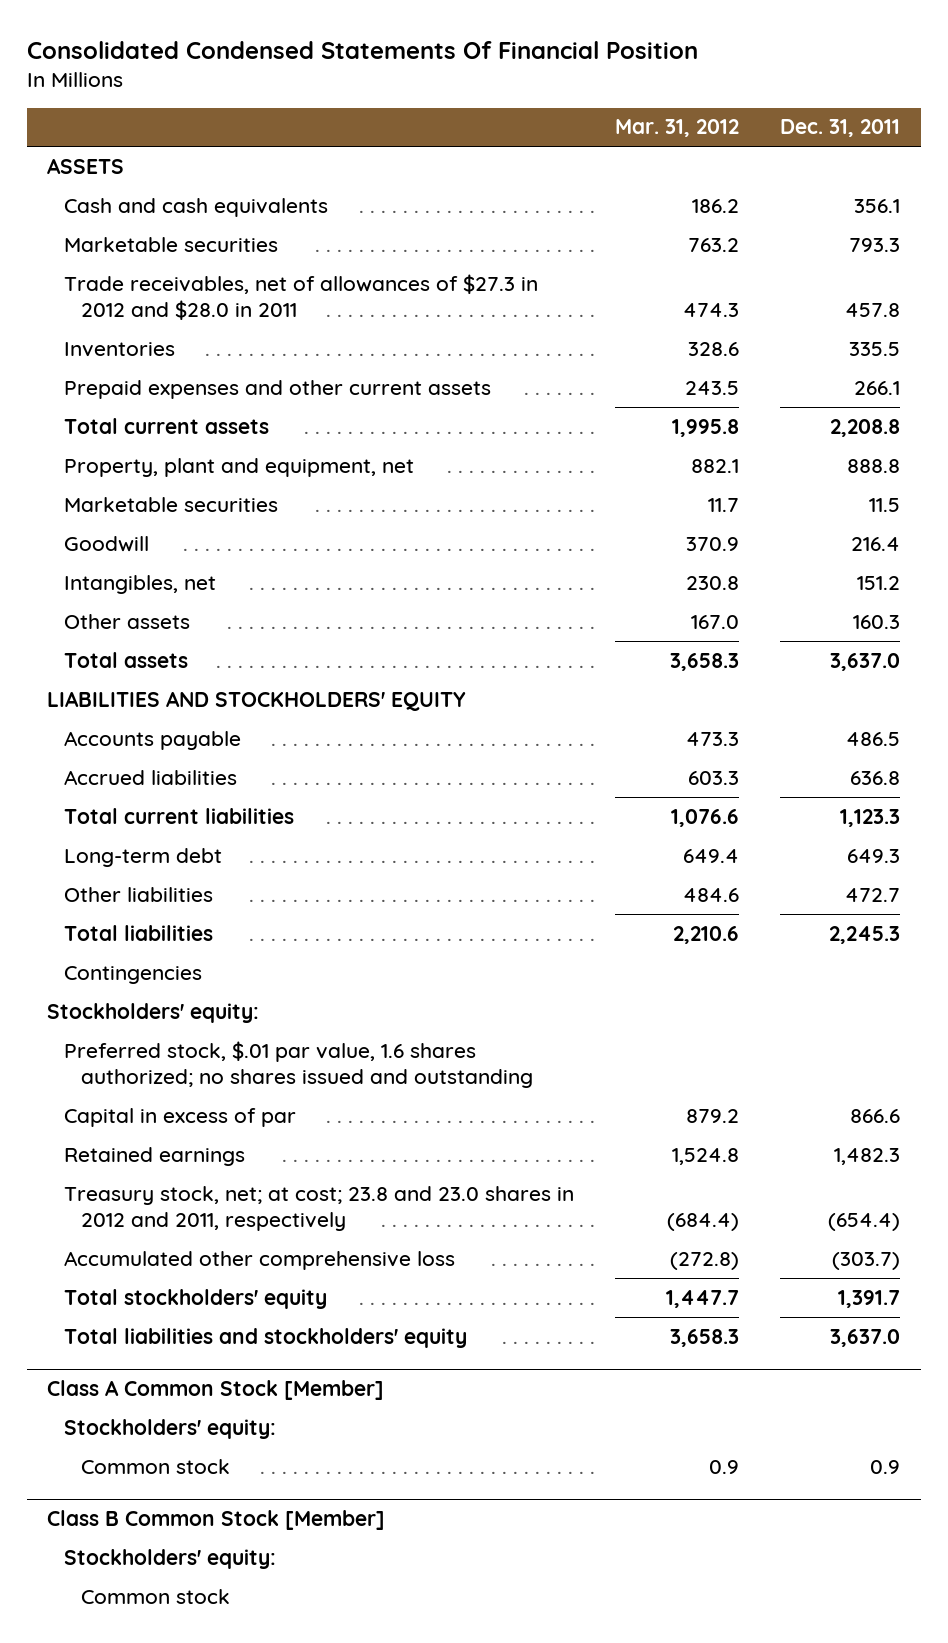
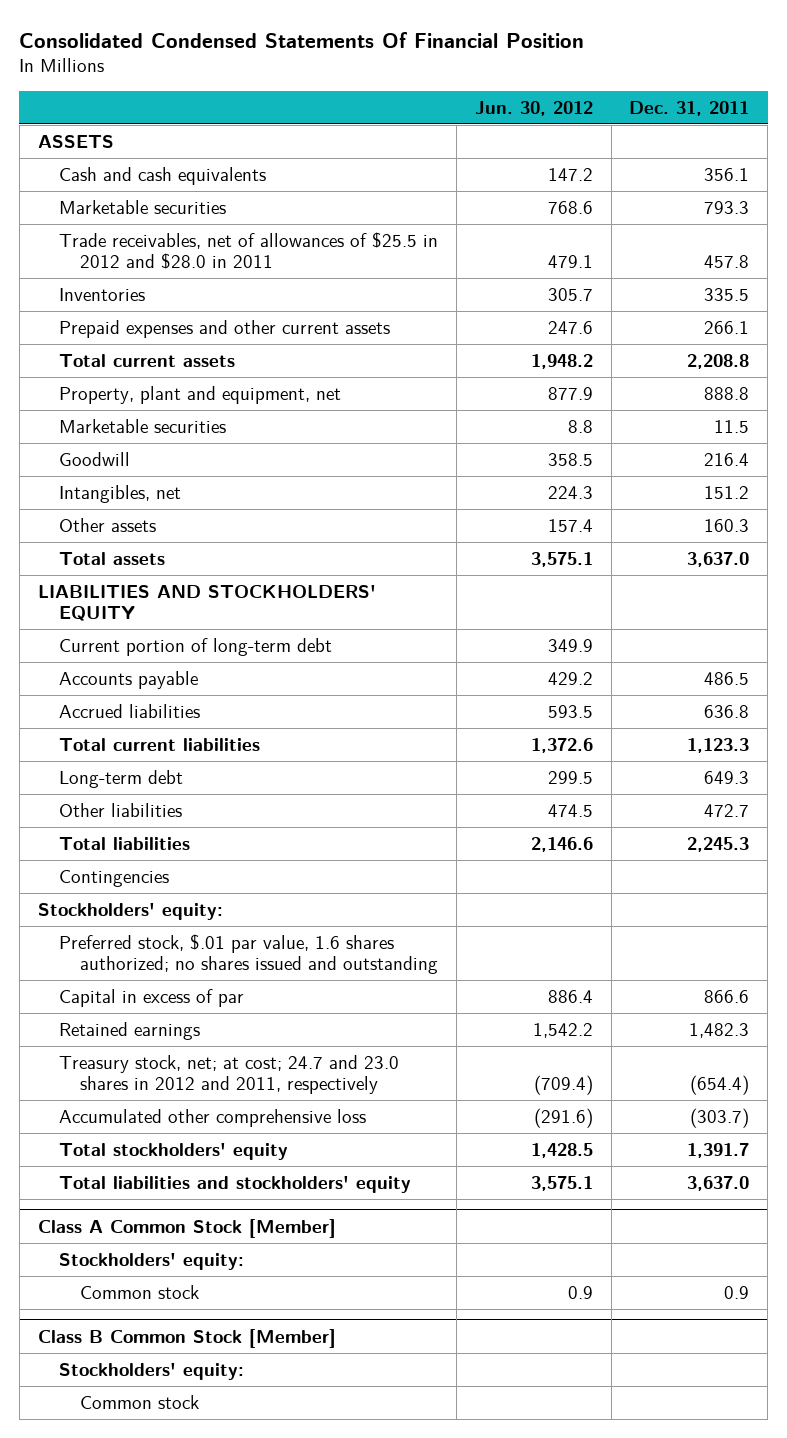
[615,119,740,138] Mar. 31, 2012 -> none
none -> [474,100,593,116] Jun. 30, 2012
[64,273,539,321] Trade receivables, net of allowances of $27.3 in 2012 and $28.0 in 2011 -> [58,231,438,270] Trade receivables, net of allowances of $25.5 in 2012 and $28.0 in 2011
none -> [58,637,332,656] Current portion of long-term debt
[64,1185,575,1232] Treasury stock, net; at cost; 23.8 and 23.0 shares in 2012 and 2011, respectively -> [58,1054,399,1095] Treasury stock, net; at cost; 24.7 and 23.0 shares in 2012 and 2011, respectively

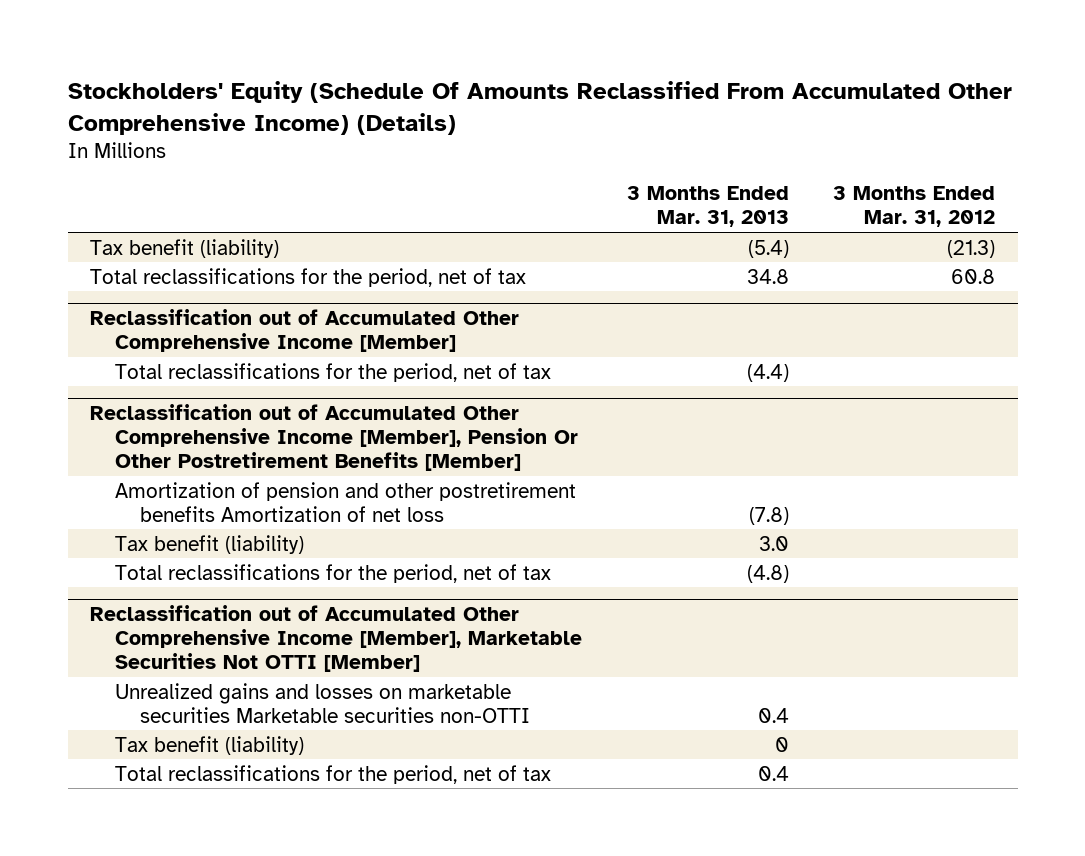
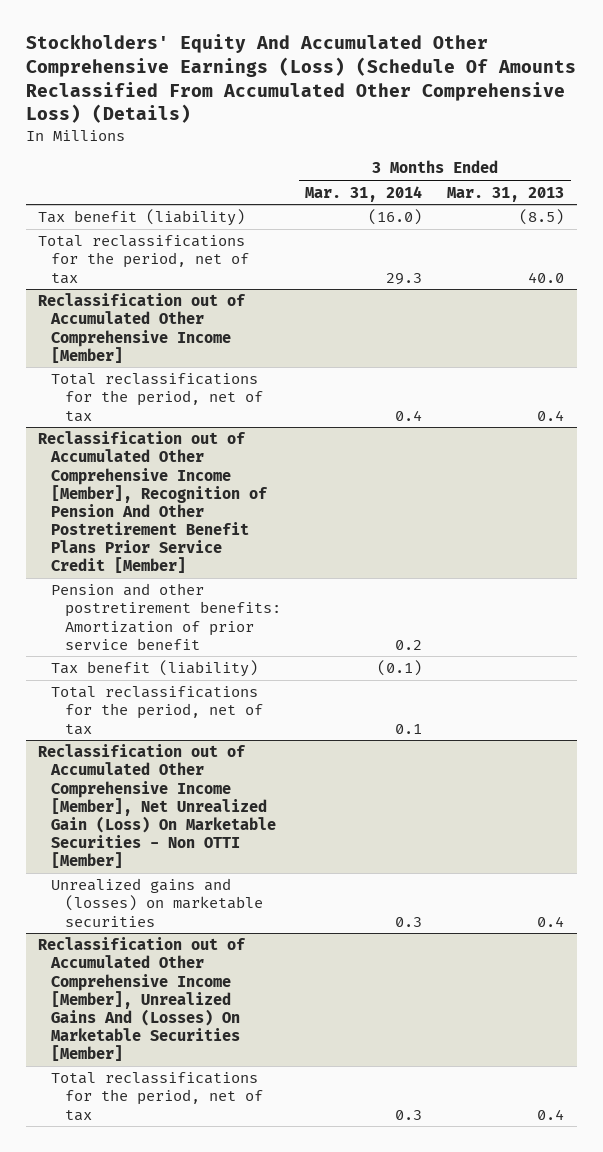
[67,81,1012,135] Stockholders' Equity (Schedule Of Amounts Reclassified From Accumulated Other Comprehensive Income) (Details) -> [25,34,576,124] Stockholders' Equity And Accumulated Other Comprehensive Earnings (Loss) (Schedule Of Amounts Reclassified From Accumulated Other Comprehensive Loss) (Details)
[833,186,996,228] 3 Months Ended Mar. 31, 2012 -> none
none -> [305,185,423,202] Mar. 31, 2014
[747,239,789,258] (5.4) -> [519,209,565,226] (8.5)
[746,268,789,284] 34.8 -> [528,271,565,283] 40.0
[115,362,552,382] Total reclassifications for the period, net of tax -> none
[89,403,579,472] Reclassification out of Accumulated Other Comprehensive Income [Member], Pension Or Other Postretirement Benefits [Member] -> none
[115,481,577,522] Amortization of pension and other postretirement benefits Amortization of net loss -> none
[115,534,305,554] Tax benefit (liability) -> none
[115,563,552,583] Total reclassifications for the period, net of tax -> none
[89,604,583,673] Reclassification out of Accumulated Other Comprehensive Income [Member], Marketable Securities Not OTTI [Member] -> none
[115,682,531,723] Unrealized gains and losses on marketable securities Marketable securities non-OTTI -> none
[115,735,305,755] Tax benefit (liability) -> none
none -> [38,431,269,573] Reclassification out of Accumulated Other Comprehensive Income [Member], Recognition of Pension And Other Postretirement Benefit Plans Prior Service Credit [Member]
none -> [51,583,281,650] Pension and other postretirement benefits: Amortization of prior service benefit
none -> [51,660,259,678] Tax benefit (liability)
none -> [51,686,263,735] Total reclassifications for the period, net of tax
none -> [38,744,277,868] Reclassification out of Accumulated Other Comprehensive Income [Member], Net Unrealized Gain (Loss) On Marketable Securities - Non OTTI [Member]
none -> [51,878,263,927] Unrealized gains and (losses) on marketable securities
none -> [38,937,247,1061] Reclassification out of Accumulated Other Comprehensive Income [Member], Unrealized Gains And (Losses) On Marketable Securities [Member]
none -> [51,1072,263,1121] Total reclassifications for the period, net of tax

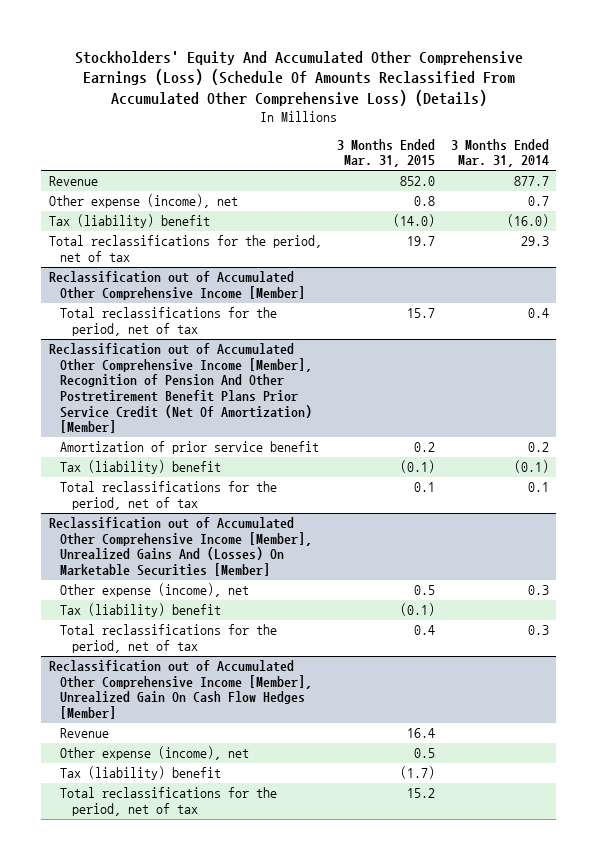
[447,186,565,202] Mar. 31, 2013 -> none
none -> [337,138,436,168] 3 Months Ended Mar. 31, 2015
none -> [48,176,98,187] Revenue
none -> [48,194,238,209] Other expense (income), net
[38,209,246,227] Tax benefit (liability) -> [48,214,210,229] Tax (liability) benefit
[38,431,269,573] Reclassification out of Accumulated Other Comprehensive Income [Member], Recognition of Pension And Other Postretirement Benefit Plans Prior Service Credit [Member] -> [48,343,313,434] Reclassification out of Accumulated Other Comprehensive Income [Member], Recognition of Pension And Other Postretirement Benefit Plans Prior Service Credit (Net Of Amortization) [Member]
[51,583,281,650] Pension and other postretirement benefits: Amortization of prior service benefit -> [60,441,320,455] Amortization of prior service benefit
[51,660,259,678] Tax benefit (liability) -> [60,460,222,475] Tax (liability) benefit
[38,744,277,868] Reclassification out of Accumulated Other Comprehensive Income [Member], Net Unrealized Gain (Loss) On Marketable Securities - Non OTTI [Member] -> none
[51,878,263,927] Unrealized gains and (losses) on marketable securities -> none
none -> [60,583,250,598] Other expense (income), net
none -> [60,603,222,618] Tax (liability) benefit
none -> [48,660,313,720] Reclassification out of Accumulated Other Comprehensive Income [Member], Unrealized Gain On Cash Flow Hedges [Member]
none -> [60,728,110,739] Revenue
none -> [60,746,250,761] Other expense (income), net
none -> [60,766,222,781] Tax (liability) benefit
none -> [60,787,278,816] Total reclassifications for the period, net of tax

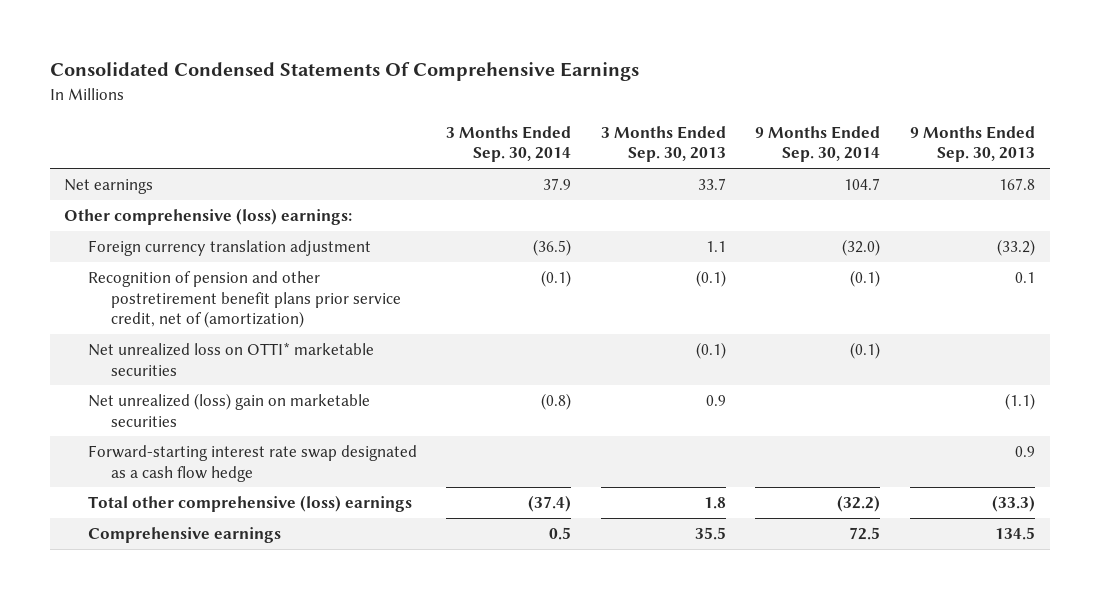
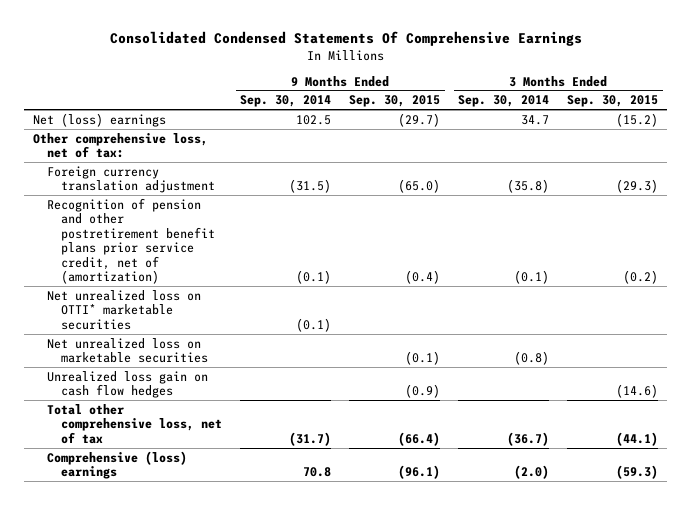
[600,125,726,163] 3 Months Ended Sep. 30, 2013 -> none
[909,125,1035,163] 9 Months Ended Sep. 30, 2013 -> none
none -> [349,95,441,108] Sep. 30, 2015
none -> [567,95,659,108] Sep. 30, 2015
[64,179,154,195] Net earnings -> [33,112,167,127] Net (loss) earnings
[543,178,572,191] 37.9 -> [521,114,550,125] 34.7
[844,178,881,191] 104.7 -> [296,114,332,125] 102.5
[64,208,353,226] Other comprehensive (loss) earnings: -> [33,132,209,159] Other comprehensive loss, net of tax:
[533,239,572,257] (36.5) -> [507,179,550,194] (35.8)
[842,239,881,257] (32.0) -> [289,179,332,194] (31.5)
[87,393,370,427] Net unrealized (loss) gain on marketable securities -> [47,337,208,364] Net unrealized loss on marketable securities
[87,445,417,482] Forward-starting interest rate swap designated as a cash flow hedge -> [47,370,209,399] Unrealized loss gain on cash flow hedges
[87,495,412,513] Total other comprehensive (loss) earnings -> [47,403,222,444] Total other comprehensive loss, net of tax
[528,495,572,513] (37.4) -> [507,431,550,446] (36.7)
[837,495,881,513] (32.2) -> [289,431,332,446] (31.7)
[87,527,281,544] Comprehensive earnings -> [47,450,188,480] Comprehensive (loss) earnings
[549,527,572,541] 0.5 -> [514,465,550,480] (2.0)
[849,527,881,541] 72.5 -> [303,467,332,478] 70.8

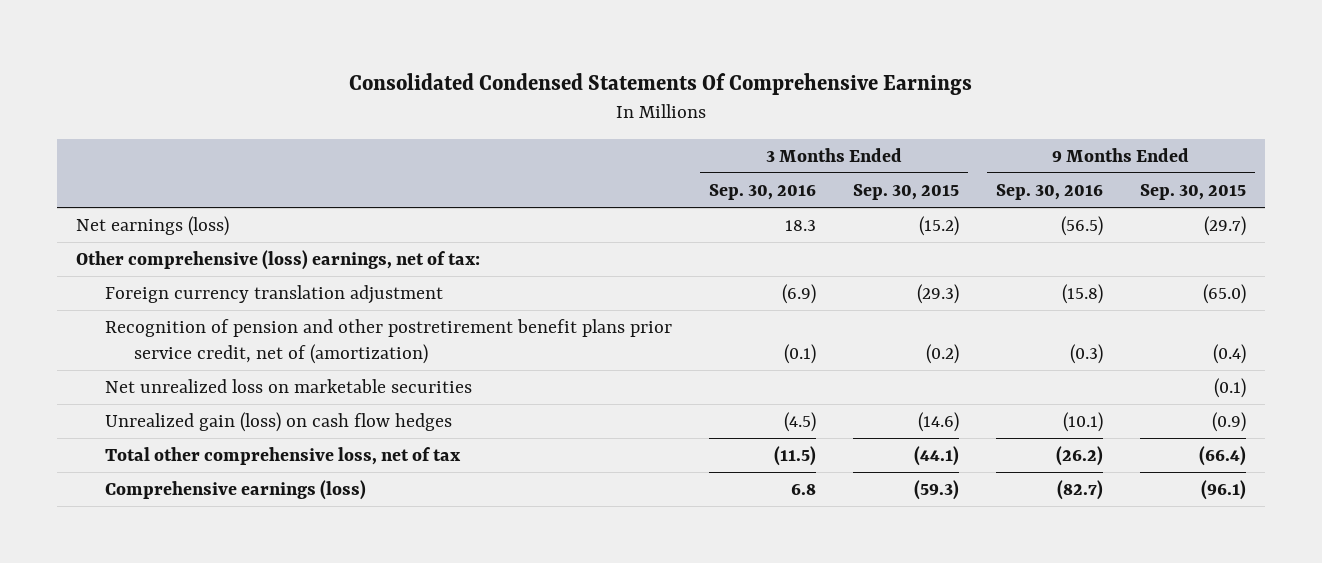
[240,95,332,108] Sep. 30, 2014 -> none
[458,95,550,108] Sep. 30, 2014 -> none
none -> [708,183,816,200] Sep. 30, 2016
none -> [996,183,1104,200] Sep. 30, 2016
[33,112,167,127] Net (loss) earnings -> [75,215,229,236] Net earnings (loss)
[33,132,209,159] Other comprehensive loss, net of tax: -> [75,249,480,270] Other comprehensive (loss) earnings, net of tax:
[47,289,202,330] Net unrealized loss on OTTI* marketable securities -> none
[47,370,209,399] Unrealized loss gain on cash flow hedges -> [104,411,452,432] Unrealized gain (loss) on cash flow hedges
[47,450,188,480] Comprehensive (loss) earnings -> [104,479,366,500] Comprehensive earnings (loss)

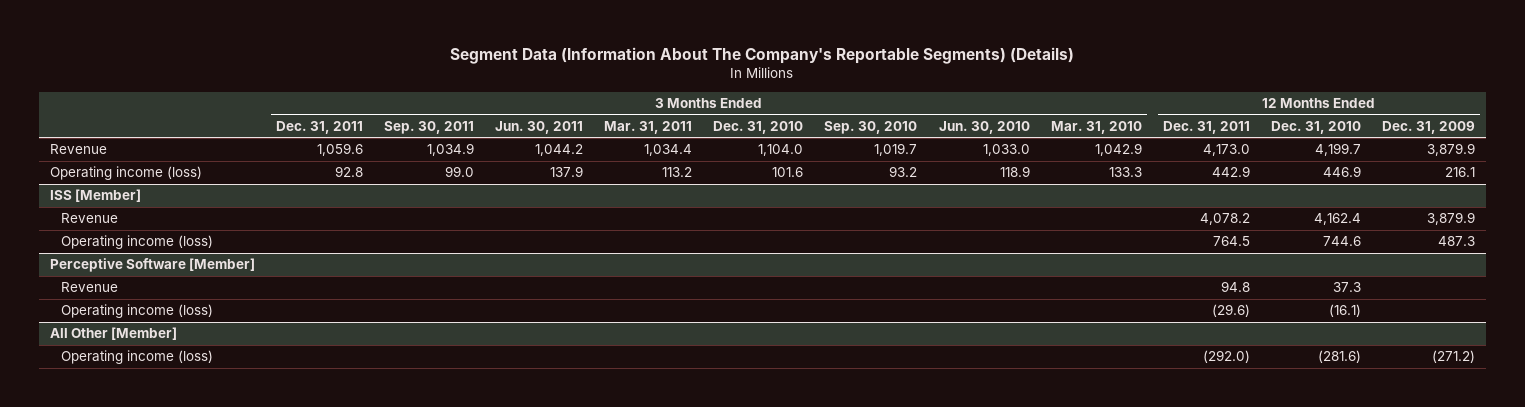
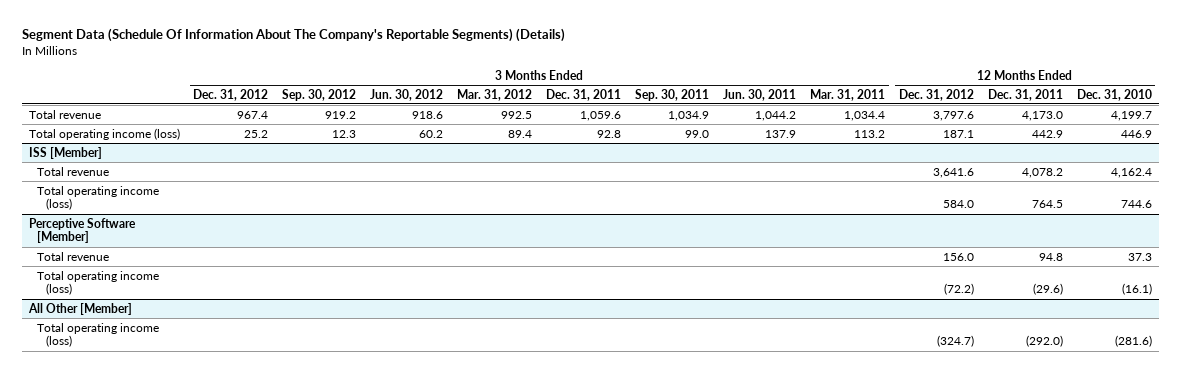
[450,47,1075,65] Segment Data (Information About The Company's Reportable Segments) (Details) -> [21,28,565,43] Segment Data (Schedule Of Information About The Company's Reportable Segments) (Details)
[713,120,804,134] Dec. 31, 2010 -> none
[824,120,918,134] Sep. 30, 2010 -> none
[938,120,1030,134] Jun. 30, 2010 -> none
[1050,120,1142,134] Mar. 31, 2010 -> none
[1382,120,1476,134] Dec. 31, 2009 -> none
none -> [193,88,269,101] Dec. 31, 2012
none -> [282,88,357,101] Sep. 30, 2012
none -> [370,88,444,101] Jun. 30, 2012
none -> [457,88,533,101] Mar. 31, 2012
none -> [898,88,974,101] Dec. 31, 2012
[49,144,107,155] Revenue -> [28,109,101,119] Total revenue
[49,166,202,181] Operating income (loss) -> [28,127,180,140] Total operating income (loss)
[61,213,119,224] Revenue -> [37,166,110,176] Total revenue
[61,235,214,250] Operating income (loss) -> [37,185,160,211] Total operating income (loss)
[61,282,119,293] Revenue -> [37,251,110,261] Total revenue
[61,304,214,319] Operating income (loss) -> [37,270,160,296] Total operating income (loss)
[61,350,214,365] Operating income (loss) -> [37,322,160,348] Total operating income (loss)

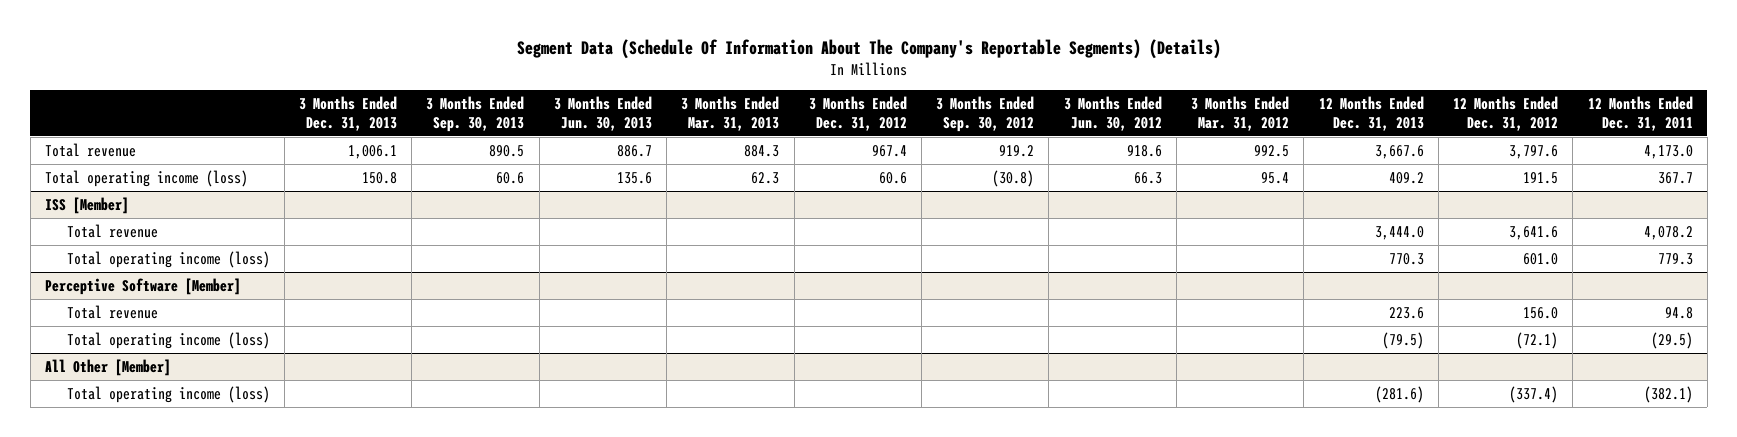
[546,88,622,101] Dec. 31, 2011 -> none
[635,88,710,101] Sep. 30, 2011 -> none
[723,88,797,101] Jun. 30, 2011 -> none
[810,88,886,101] Mar. 31, 2011 -> none
[1076,88,1152,101] Dec. 31, 2010 -> none
none -> [298,96,397,131] 3 Months Ended Dec. 31, 2013
none -> [426,96,525,132] 3 Months Ended Sep. 30, 2013
none -> [553,96,652,131] 3 Months Ended Jun. 30, 2013
none -> [681,96,780,131] 3 Months Ended Mar. 31, 2013
none -> [1318,96,1424,131] 12 Months Ended Dec. 31, 2013
[244,129,269,138] 25.2 -> [878,171,907,184] 60.6
[332,129,357,138] 12.3 -> [992,169,1035,187] (30.8)
[419,129,444,138] 60.2 -> [1133,171,1162,184] 66.3
[508,129,533,138] 89.4 -> [1261,171,1290,184] 95.4
[942,129,974,138] 187.1 -> [1523,171,1559,184] 191.5
[1031,129,1063,138] 442.9 -> [1657,171,1693,184] 367.7
[942,200,974,209] 584.0 -> [1523,252,1559,265] 601.0
[1031,200,1063,209] 764.5 -> [1657,252,1693,265] 779.3
[943,283,974,296] (72.2) -> [1516,331,1559,349] (72.1)
[1032,283,1063,296] (29.6) -> [1650,331,1693,349] (29.5)
[936,335,974,348] (324.7) -> [1509,385,1559,403] (337.4)
[1025,335,1063,348] (292.0) -> [1643,385,1693,403] (382.1)

